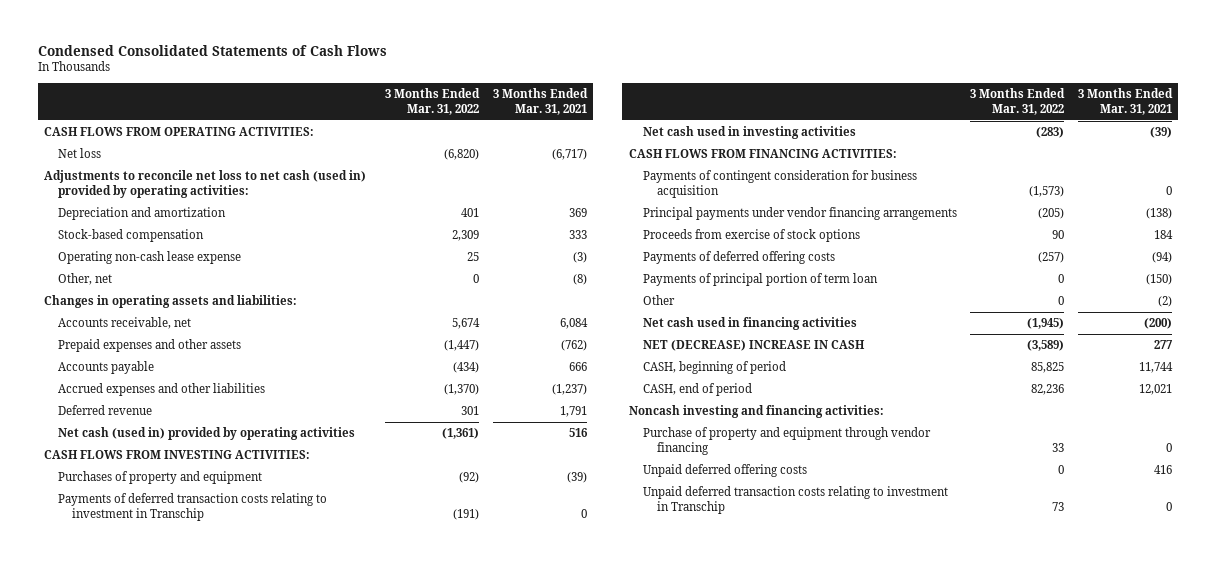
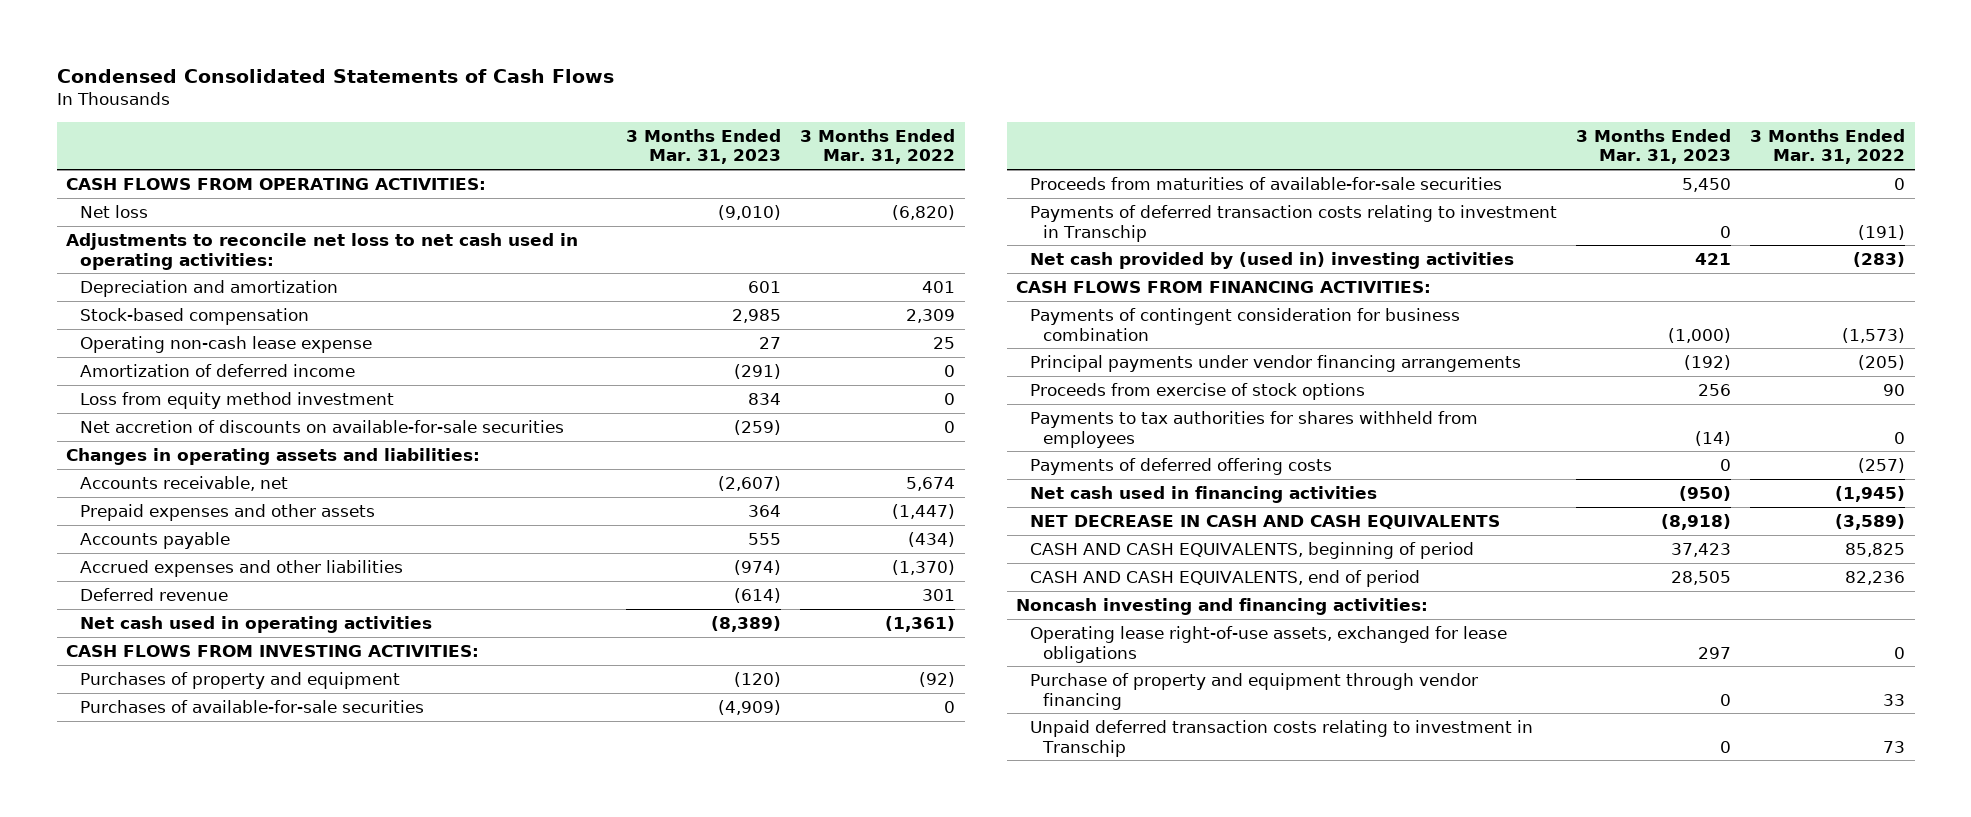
[492,88,588,115] 3 Months Ended Mar. 31, 2021 -> none
none -> [625,128,781,165] 3 Months Ended Mar. 31, 2023
[44,170,367,198] Adjustments to reconcile net loss to net cash (used in) provided by operating activities: -> [66,233,579,270] Adjustments to reconcile net loss to net cash used in operating activities:
[58,273,113,286] Other, net -> none
none -> [79,364,355,378] Amortization of deferred income
none -> [79,392,394,410] Loss from equity method investment
none -> [79,420,564,434] Net accretion of discounts on available-for-sale securities
[58,427,356,441] Net cash (used in) provided by operating activities -> [79,616,432,634] Net cash used in operating activities
none -> [79,700,424,714] Purchases of available-for-sale securities
none -> [1029,177,1502,191] Proceeds from maturities of available-for-sale securities
[643,126,857,140] Net cash used in investing activities -> [1029,252,1514,270] Net cash provided by (used in) investing activities
[643,170,918,198] Payments of contingent consideration for business acquisition -> [1029,308,1460,341] Payments of contingent consideration for business combination
none -> [1029,411,1478,448] Payments to tax authorities for shares withheld from employees
[643,273,879,287] Payments of principal portion of term loan -> none
[643,295,676,306] Other -> none
[643,340,866,352] NET (DECREASE) INCREASE IN CASH -> [1029,515,1500,530] NET DECREASE IN CASH AND CASH EQUIVALENTS
[643,361,787,375] CASH, beginning of period -> [1029,542,1474,560] CASH AND CASH EQUIVALENTS, beginning of period
[643,383,753,397] CASH, end of period -> [1029,570,1420,588] CASH AND CASH EQUIVALENTS, end of period
none -> [1029,626,1507,663] Operating lease right-of-use assets, exchanged for lease obligations
[643,464,808,478] Unpaid deferred offering costs -> none

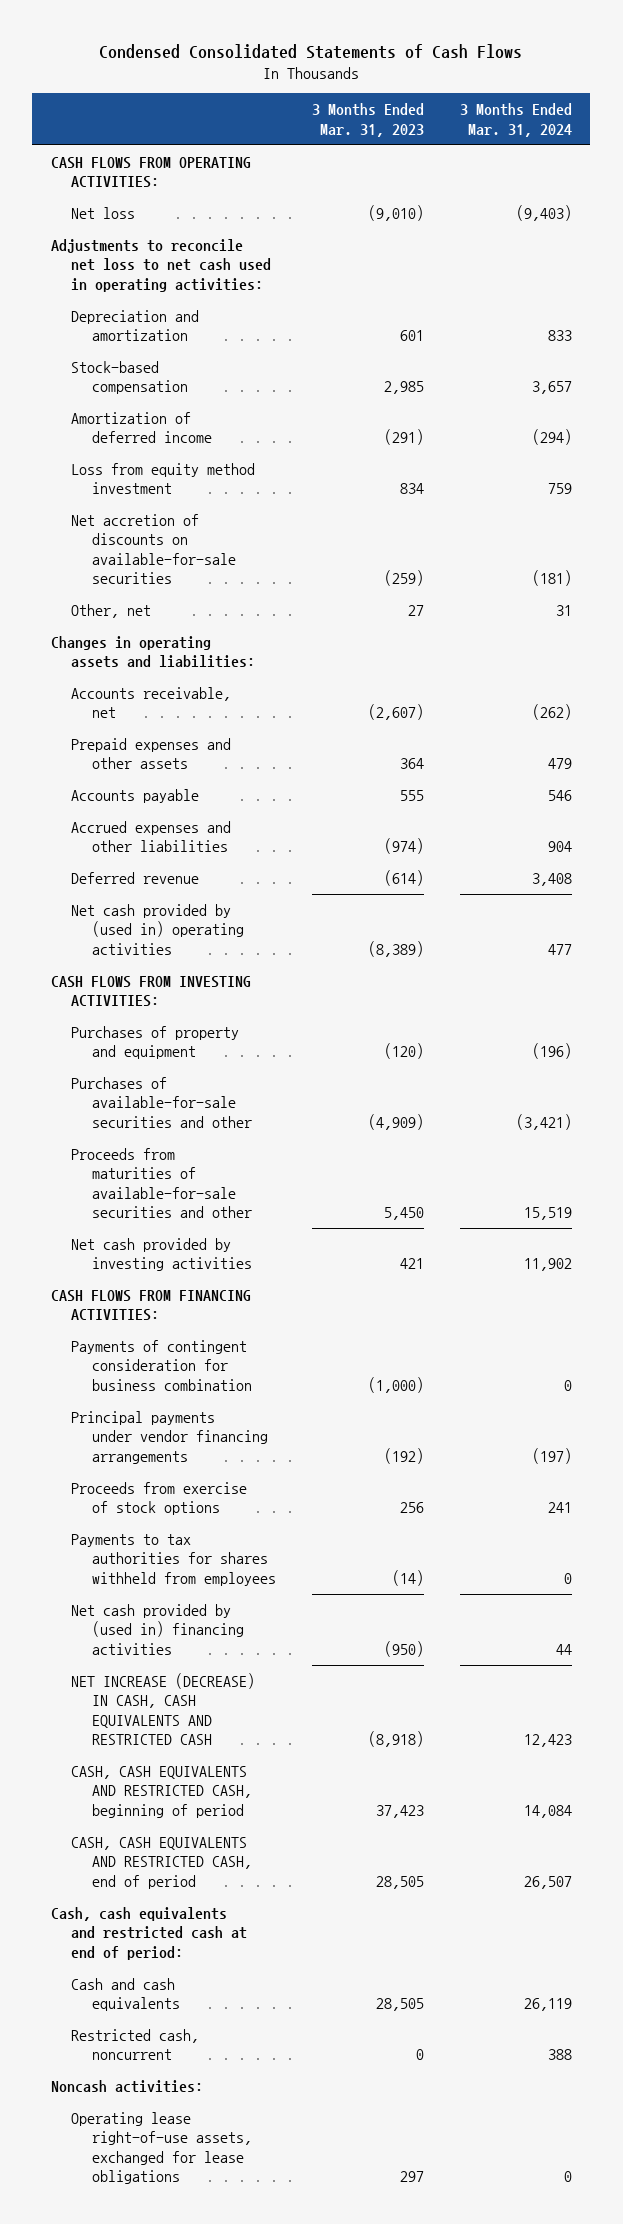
[800,128,956,165] 3 Months Ended Mar. 31, 2022 -> none
none -> [460,103,573,137] 3 Months Ended Mar. 31, 2024
[79,336,372,354] Operating non-cash lease expense -> none
none -> [71,603,152,618] Other, net
[79,616,432,634] Net cash used in operating activities -> [71,903,245,955] Net cash provided by (used in) operating activities
[1029,205,1557,242] Payments of deferred transaction costs relating to investment in Transchip -> none
[79,700,424,714] Purchases of available-for-sale securities -> [71,1076,253,1128] Purchases of available-for-sale securities and other
[1029,177,1502,191] Proceeds from maturities of available-for-sale securities -> [71,1147,253,1219] Proceeds from maturities of available-for-sale securities and other
[1029,252,1514,270] Net cash provided by (used in) investing activities -> [71,1237,253,1272] Net cash provided by investing activities
[1029,458,1332,476] Payments of deferred offering costs -> none
[1029,486,1377,504] Net cash used in financing activities -> [71,1603,245,1655] Net cash provided by (used in) financing activities
[1029,515,1500,530] NET DECREASE IN CASH AND CASH EQUIVALENTS -> [71,1672,256,1746] NET INCREASE (DECREASE) IN CASH, CASH EQUIVALENTS AND RESTRICTED CASH
[1029,542,1474,560] CASH AND CASH EQUIVALENTS, beginning of period -> [71,1765,253,1818] CASH, CASH EQUIVALENTS AND RESTRICTED CASH, beginning of period
[1029,570,1420,588] CASH AND CASH EQUIVALENTS, end of period -> [71,1836,253,1889] CASH, CASH EQUIVALENTS AND RESTRICTED CASH, end of period
none -> [50,1906,248,1960] Cash, cash equivalents and restricted cash at end of period:
none -> [71,1977,181,2012] Cash and cash equivalents
none -> [71,2028,200,2061] Restricted cash, noncurrent
[1016,598,1429,616] Noncash investing and financing activities: -> [50,2079,203,2093] Noncash activities:
[1029,673,1478,710] Purchase of property and equipment through vendor financing -> none
[1029,720,1533,757] Unpaid deferred transaction costs relating to investment in Transchip -> none

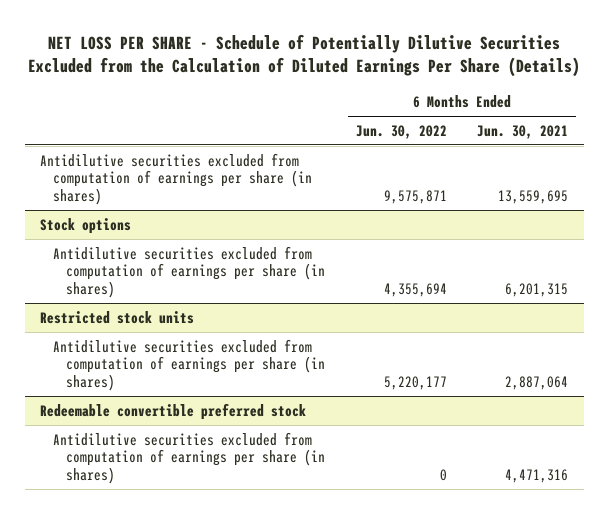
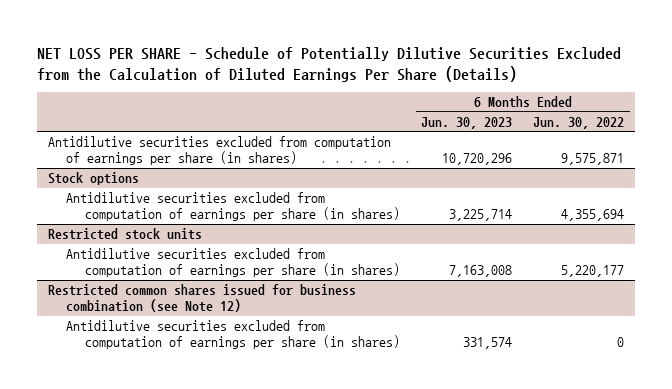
[477,124,569,139] Jun. 30, 2021 -> none
none -> [421,116,513,129] Jun. 30, 2023
[40,402,307,420] Redeemable convertible preferred stock -> [47,284,356,313] Restricted common shares issued for business combination (see Note 12)

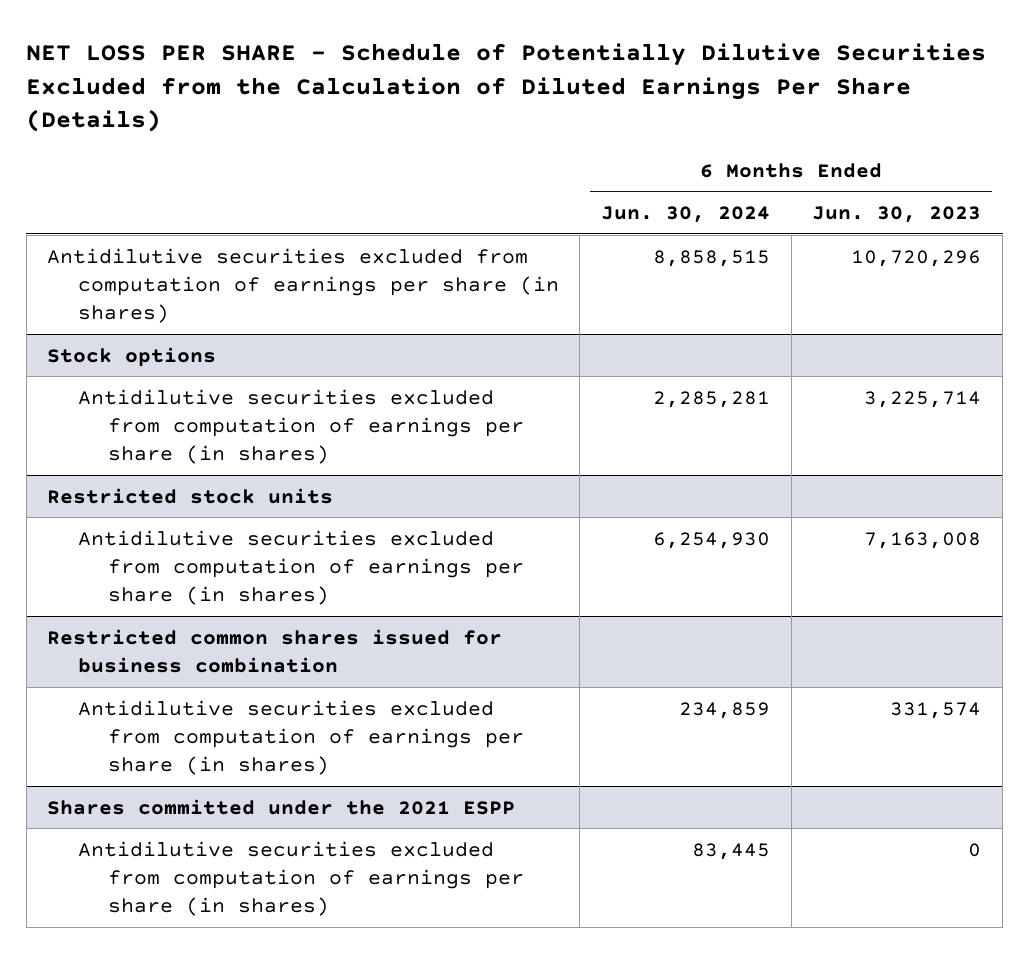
[533,116,625,129] Jun. 30, 2022 -> none
none -> [600,206,770,224] Jun. 30, 2024
[47,284,356,313] Restricted common shares issued for business combination (see Note 12) -> [47,628,503,673] Restricted common shares issued for business combination
none -> [47,798,516,815] Shares committed under the 2021 ESPP
none -> [77,840,524,916] Antidilutive securities excluded from computation of earnings per share (in shares)

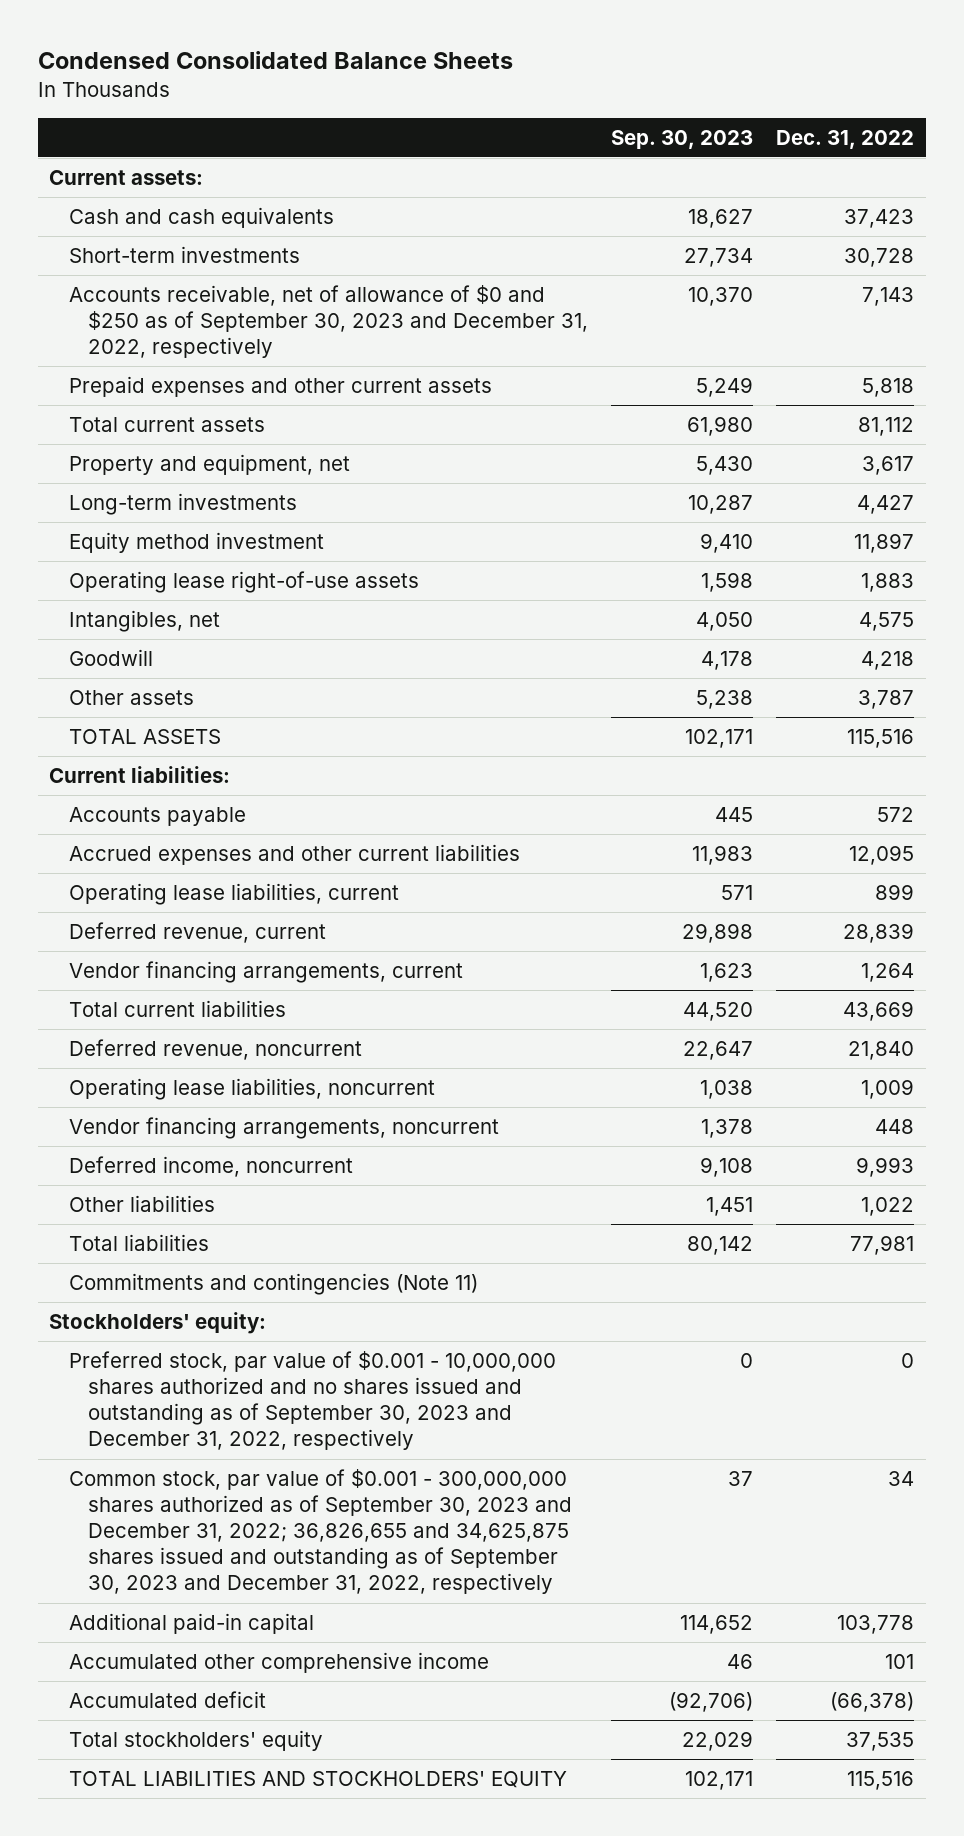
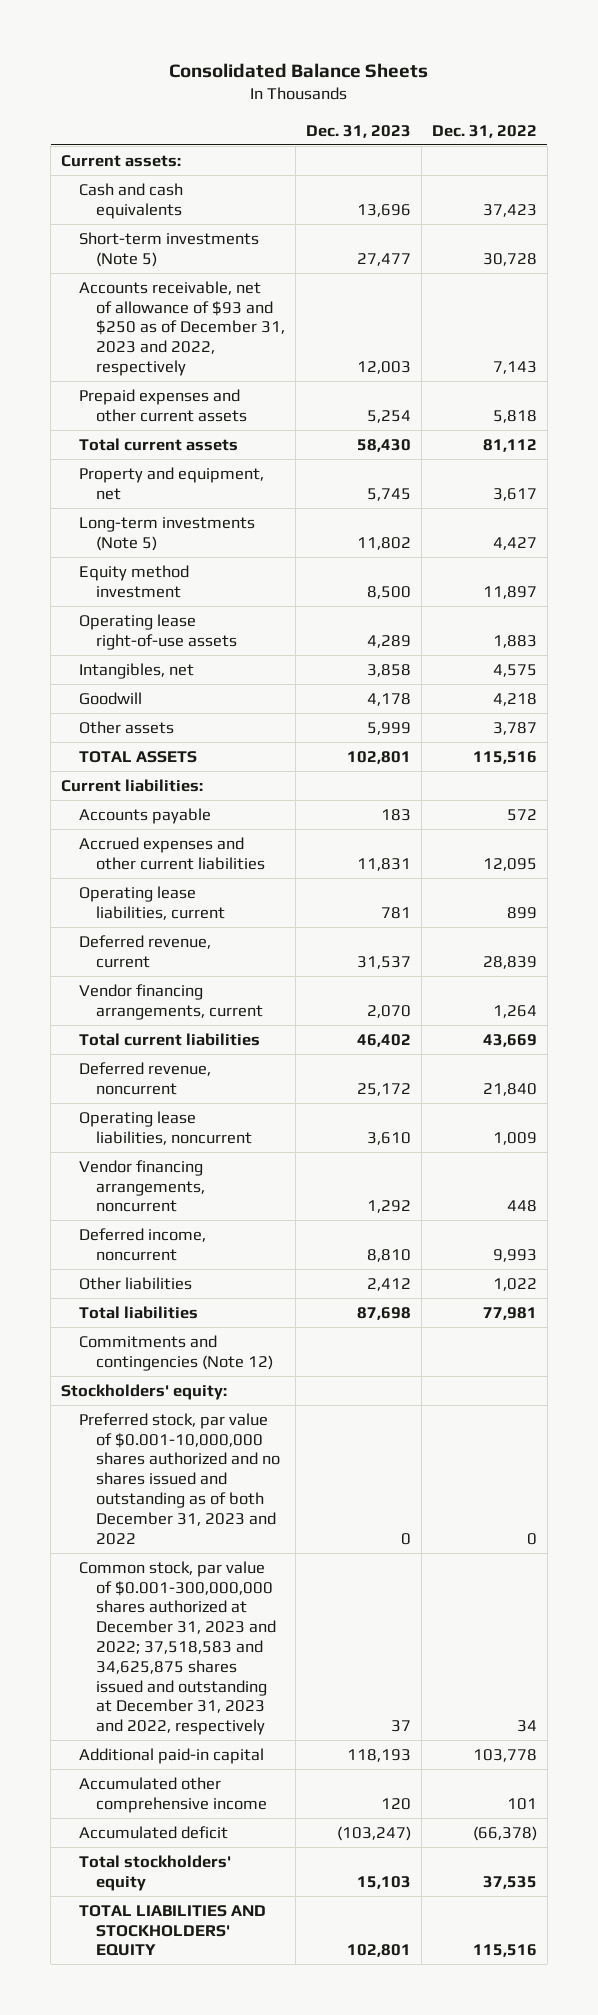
[37,51,513,70] Condensed Consolidated Balance Sheets -> [169,62,429,78] Consolidated Balance Sheets
[611,129,754,149] Sep. 30, 2023 -> none
none -> [305,124,411,138] Dec. 31, 2023
[68,246,300,264] Short-term investments -> [78,231,259,267] Short-term investments (Note 5)
[68,285,588,359] Accounts receivable, net of allowance of $0 and $250 as of September 30, 2023 and December 31, 2022, respectively -> [78,280,285,377] Accounts receivable, net of allowance of $93 and $250 as of December 31, 2023 and 2022, respectively
[68,493,297,516] Long-term investments -> [78,516,255,551] Long-term investments (Note 5)
[68,1273,478,1296] Commitments and contingencies (Note 11) -> [78,1334,273,1371] Commitments and contingencies (Note 12)
[68,1351,556,1451] Preferred stock, par value of $0.001 - 10,000,000 shares authorized and no shares issued and outstanding as of September 30, 2023 and December 31, 2022, respectively -> [78,1412,280,1545] Preferred stock, par value of $0.001-10,000,000 shares authorized and no shares issued and outstanding as of both December 31, 2023 and 2022
[68,1469,572,1595] Common stock, par value of $0.001 - 300,000,000 shares authorized as of September 30, 2023 and December 31, 2022; 36,826,655 and 34,625,875 shares issued and outstanding as of September 30, 2023 and December 31, 2022, respectively -> [78,1560,276,1736] Common stock, par value of $0.001-300,000,000 shares authorized at December 31, 2023 and 2022; 37,518,583 and 34,625,875 shares issued and outstanding at December 31, 2023 and 2022, respectively

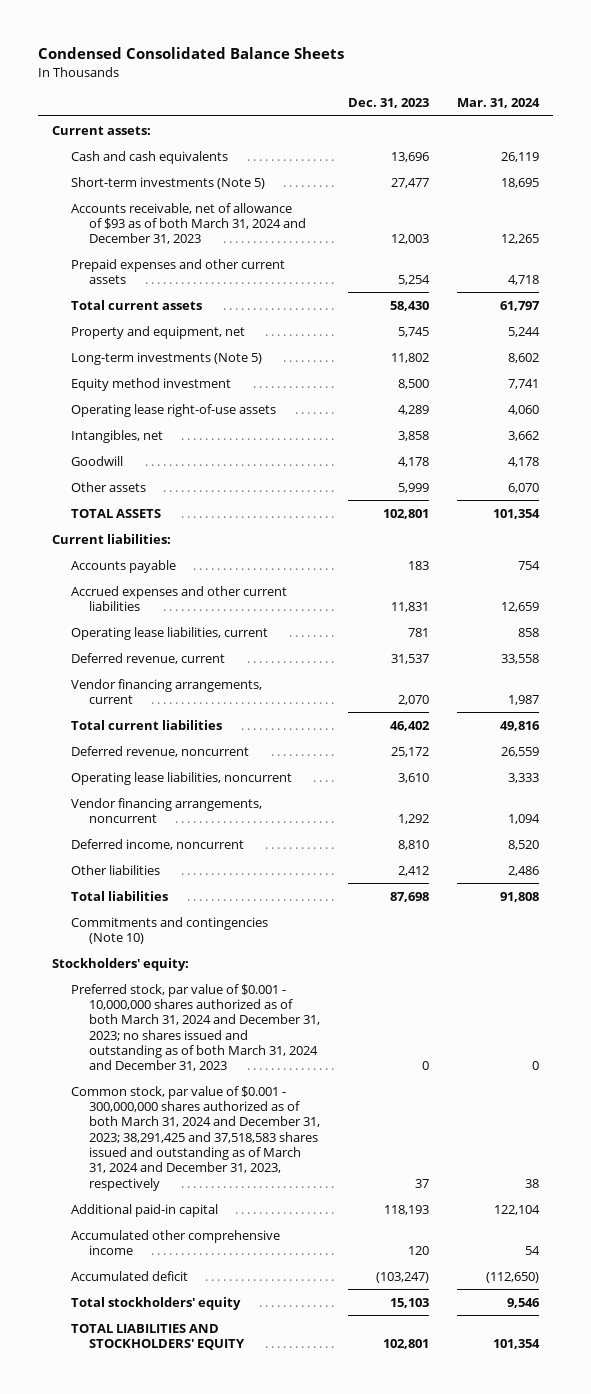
[169,62,429,78] Consolidated Balance Sheets -> [38,46,345,59] Condensed Consolidated Balance Sheets
[431,124,537,138] Dec. 31, 2022 -> none
none -> [456,98,540,109] Mar. 31, 2024
[78,280,285,377] Accounts receivable, net of allowance of $93 and $250 as of December 31, 2023 and 2022, respectively -> [70,202,307,245] Accounts receivable, net of allowance of $93 as of both March 31, 2024 and December 31, 2023
[78,1334,273,1371] Commitments and contingencies (Note 12) -> [70,916,268,944] Commitments and contingencies (Note 10)
[78,1412,280,1545] Preferred stock, par value of $0.001-10,000,000 shares authorized and no shares issued and outstanding as of both December 31, 2023 and 2022 -> [70,983,321,1072] Preferred stock, par value of $0.001 - 10,000,000 shares authorized as of both March 31, 2024 and December 31, 2023; no shares issued and outstanding as of both March 31, 2024 and December 31, 2023
[78,1560,276,1736] Common stock, par value of $0.001-300,000,000 shares authorized at December 31, 2023 and 2022; 37,518,583 and 34,625,875 shares issued and outstanding at December 31, 2023 and 2022, respectively -> [70,1085,321,1191] Common stock, par value of $0.001 - 300,000,000 shares authorized as of both March 31, 2024 and December 31, 2023; 38,291,425 and 37,518,583 shares issued and outstanding as of March 31, 2024 and December 31, 2023, respectively

